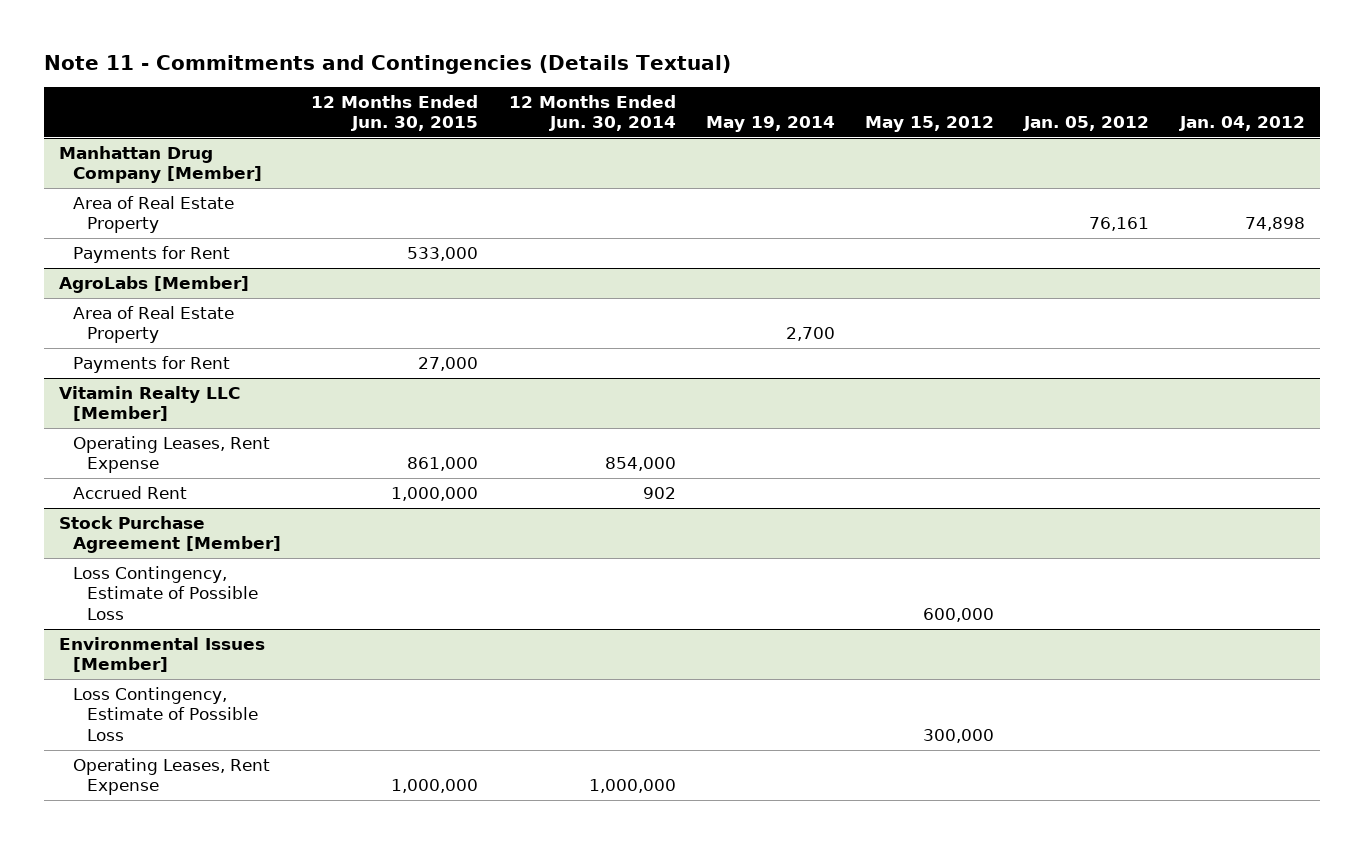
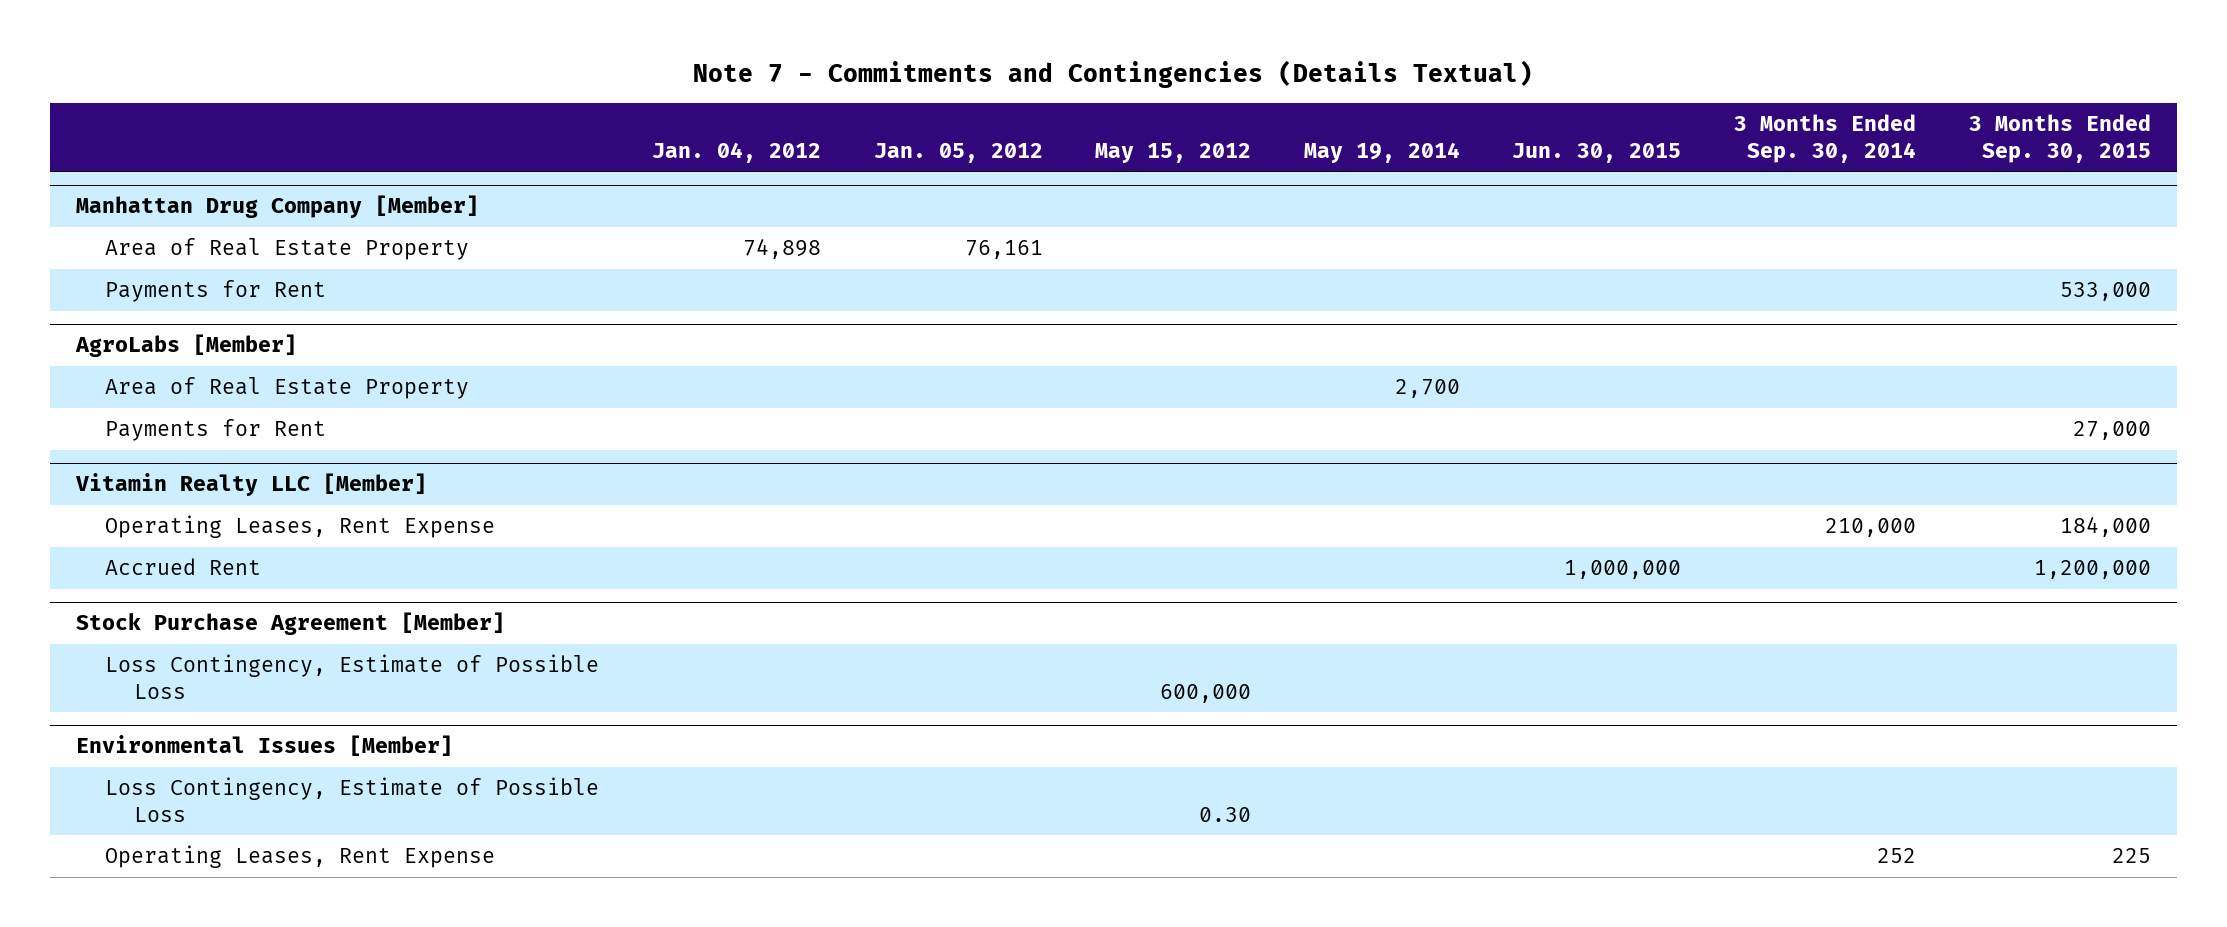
[43,54,731,74] Note 11 - Commitments and Contingencies (Details Textual) -> [693,60,1534,89] Note 7 - Commitments and Contingencies (Details Textual)
[311,94,479,131] 12 Months Ended Jun. 30, 2015 -> none
[508,94,676,131] 12 Months Ended Jun. 30, 2014 -> none
none -> [1512,142,1682,163] Jun. 30, 2015
none -> [1734,114,1917,163] 3 Months Ended Sep. 30, 2014
none -> [1968,114,2151,163] 3 Months Ended Sep. 30, 2015
[923,728,995,743] 300,000 -> [1199,806,1252,822] 0.30

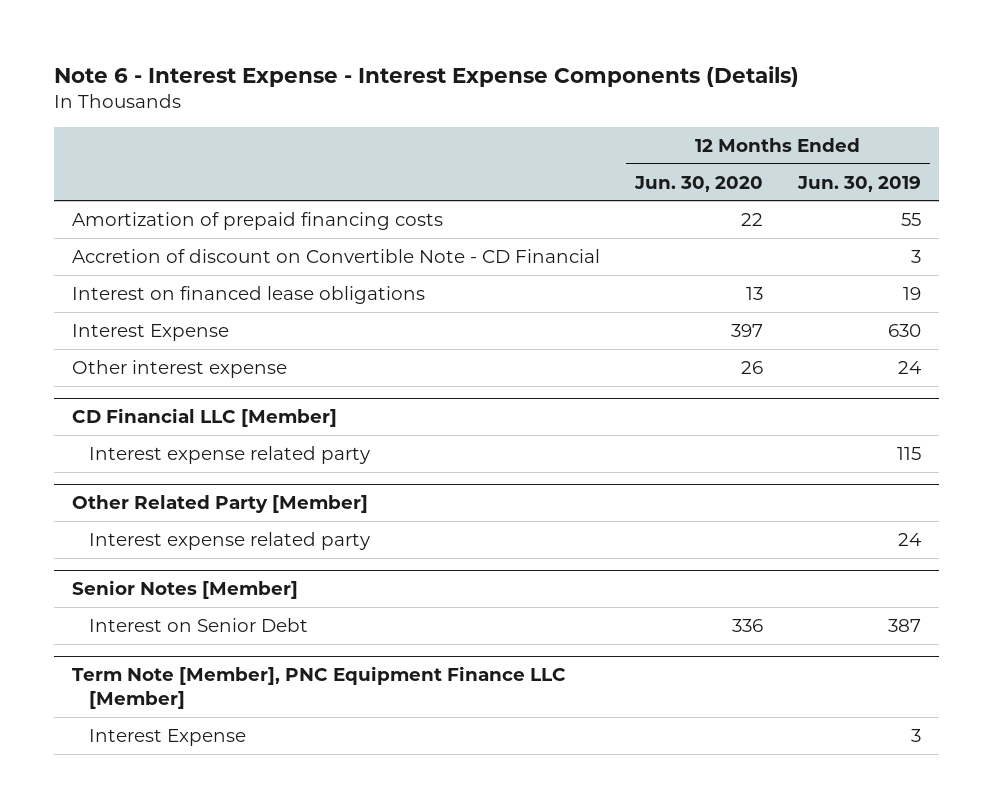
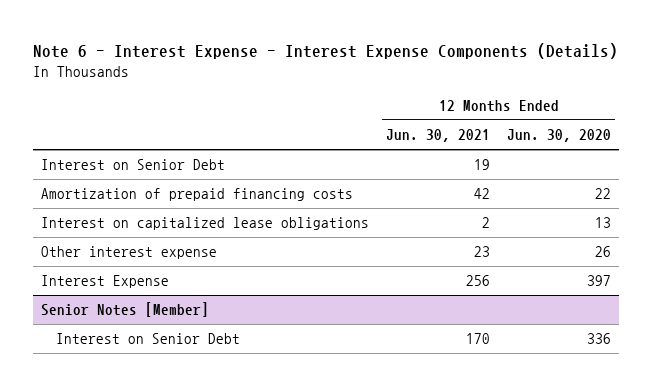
[797,175,922,192] Jun. 30, 2019 -> none
none -> [386,129,491,143] Jun. 30, 2021
none -> [41,159,226,171] Interest on Senior Debt
[71,248,600,263] Accretion of discount on Convertible Note - CD Financial -> none
[71,285,425,304] Interest on financed lease obligations -> [41,217,370,231] Interest on capitalized lease obligations
[71,407,337,427] CD Financial LLC [Member] -> none
[89,445,371,464] Interest expense related party -> none
[71,494,368,513] Other Related Party [Member] -> none
[89,531,371,550] Interest expense related party -> none
[71,323,229,341] Interest Expense -> [41,275,170,289] Interest Expense
[71,665,566,709] Term Note [Member], PNC Equipment Finance LLC [Member] -> none
[89,728,247,746] Interest Expense -> none

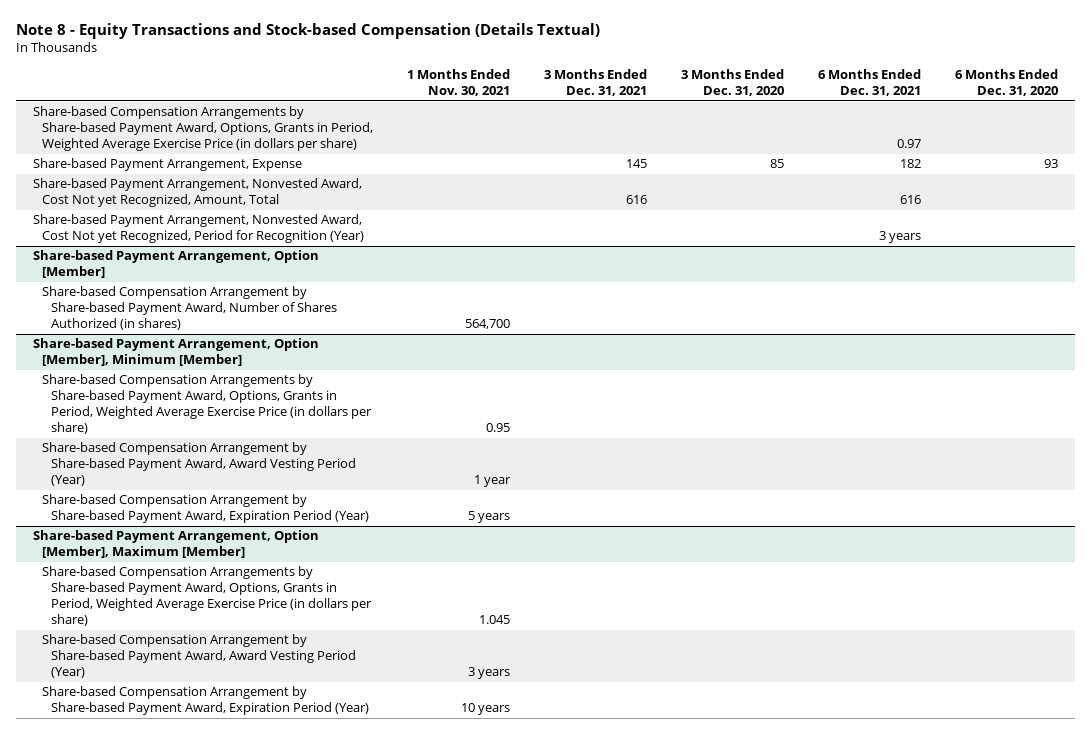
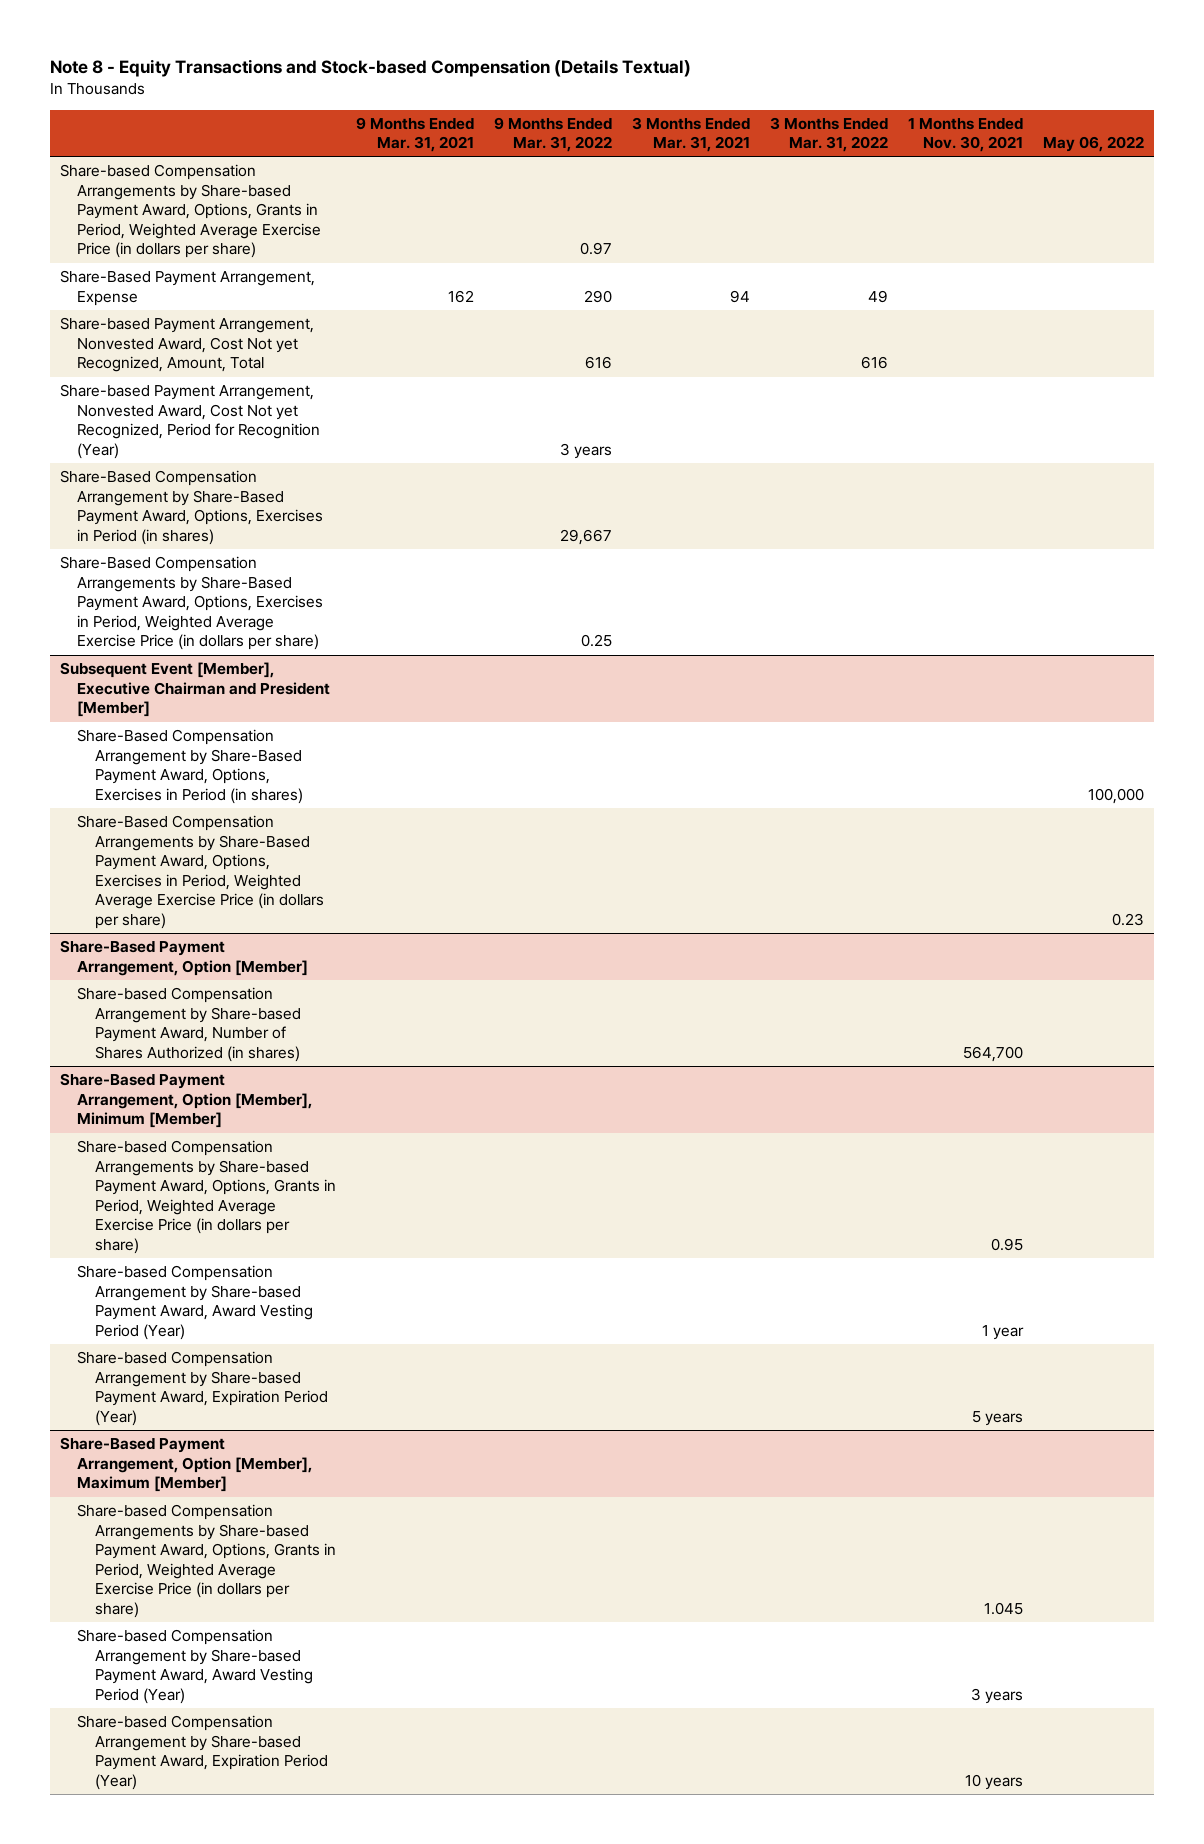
[543,69,647,97] 3 Months Ended Dec. 31, 2021 -> none
[680,69,784,97] 3 Months Ended Dec. 31, 2020 -> none
[817,69,921,97] 6 Months Ended Dec. 31, 2021 -> none
[954,69,1058,97] 6 Months Ended Dec. 31, 2020 -> none
none -> [355,116,474,153] 9 Months Ended Mar. 31, 2021
none -> [494,116,613,153] 9 Months Ended Mar. 31, 2022
none -> [632,116,751,153] 3 Months Ended Mar. 31, 2021
none -> [770,116,889,153] 3 Months Ended Mar. 31, 2022
none -> [1043,136,1145,153] May 06, 2022
[32,158,302,172] Share-based Payment Arrangement, Expense -> [59,270,315,306] Share-Based Payment Arrangement, Expense
none -> [59,470,324,545] Share-Based Compensation Arrangement by Share-Based Payment Award, Options, Exercises in Period (in shares)
none -> [59,556,324,651] Share-Based Compensation Arrangements by Share-Based Payment Award, Options, Exercises in Period, Weighted Average Exercise Price (in dollars per share)
none -> [59,662,331,718] Subsequent Event [Member], Executive Chairman and President [Member]
none -> [77,729,303,804] Share-Based Compensation Arrangement by Share-Based Payment Award, Options, Exercises in Period (in shares)
none -> [77,815,324,929] Share-Based Compensation Arrangements by Share-Based Payment Award, Options, Exercises in Period, Weighted Average Exercise Price (in dollars per share)
[32,250,319,279] Share-based Payment Arrangement, Option [Member] -> [59,940,309,976] Share-Based Payment Arrangement, Option [Member]
[32,338,319,367] Share-based Payment Arrangement, Option [Member], Minimum [Member] -> [59,1073,313,1129] Share-Based Payment Arrangement, Option [Member], Minimum [Member]
[32,530,319,559] Share-based Payment Arrangement, Option [Member], Maximum [Member] -> [59,1437,313,1493] Share-Based Payment Arrangement, Option [Member], Maximum [Member]

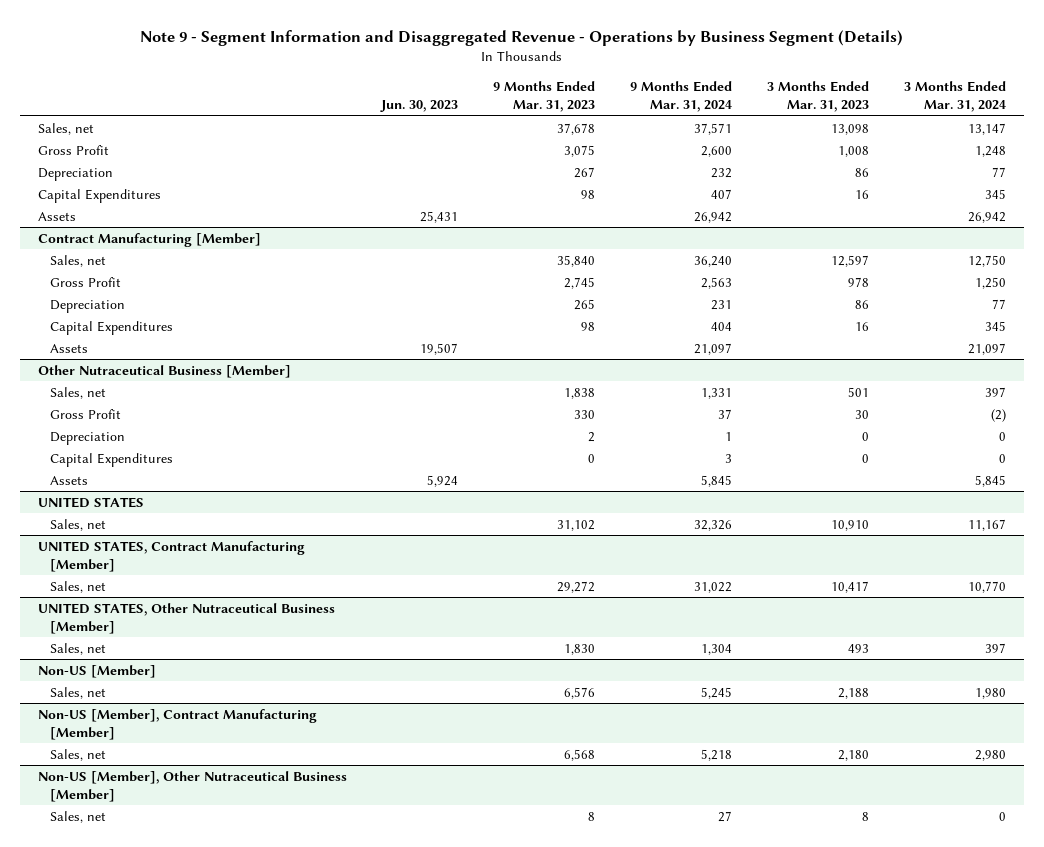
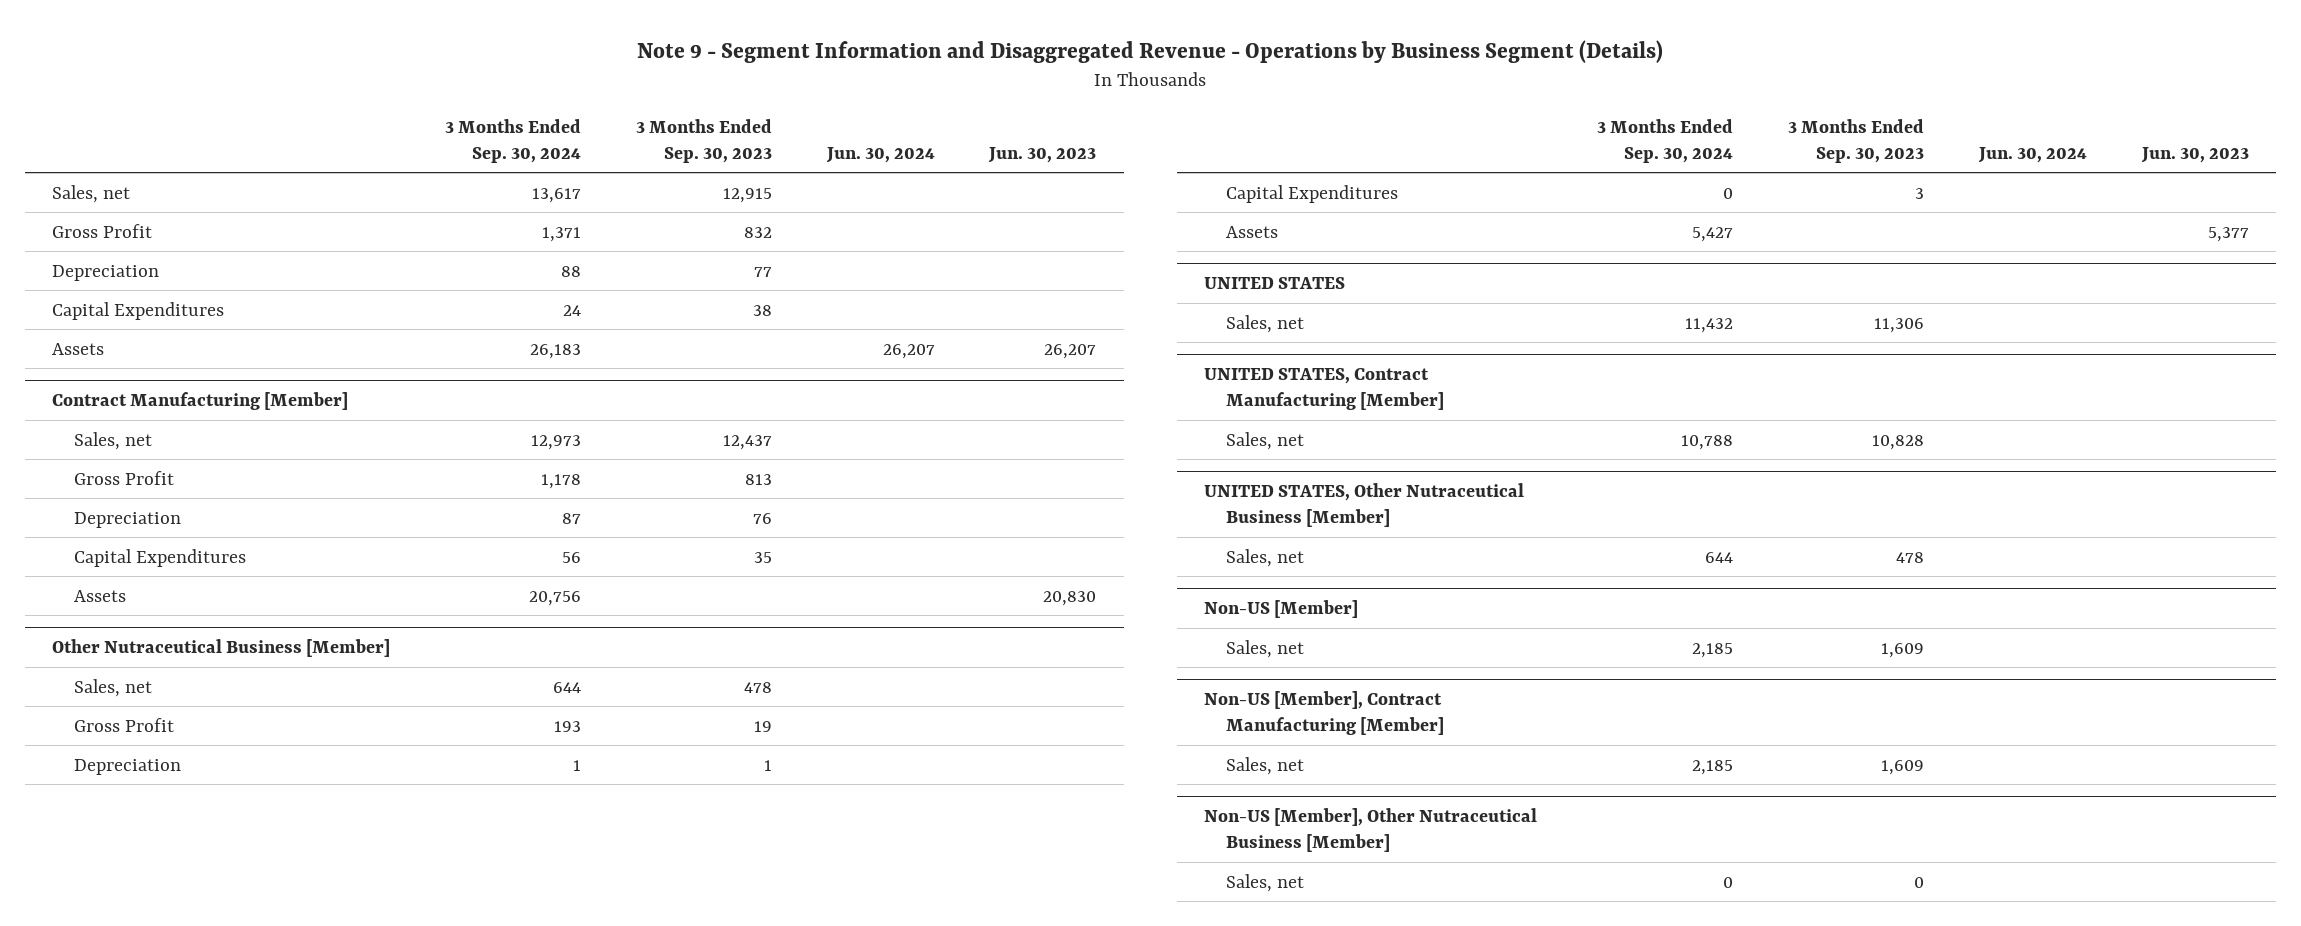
[493,81,596,113] 9 Months Ended Mar. 31, 2023 -> none
[630,81,733,113] 9 Months Ended Mar. 31, 2024 -> none
[767,81,870,113] 3 Months Ended Mar. 31, 2023 -> none
[904,81,1007,113] 3 Months Ended Mar. 31, 2024 -> none
none -> [444,118,581,163] 3 Months Ended Sep. 30, 2024
none -> [635,118,772,163] 3 Months Ended Sep. 30, 2023
none -> [825,146,935,163] Jun. 30, 2024
[420,210,459,223] 25,431 -> [1044,343,1097,359] 26,207
[420,342,459,355] 19,507 -> [1043,590,1097,606] 20,830
[427,474,459,487] 5,924 -> [2207,226,2249,242] 5,377

